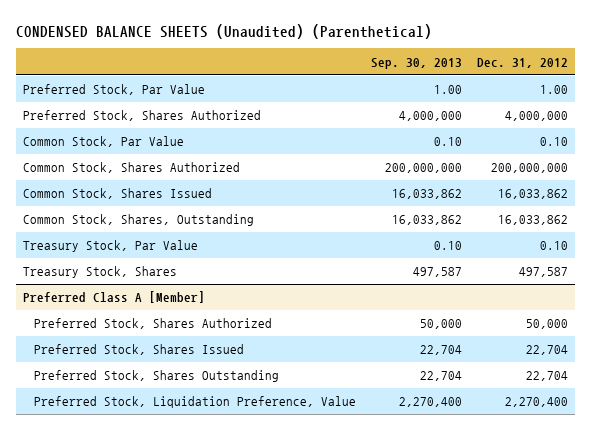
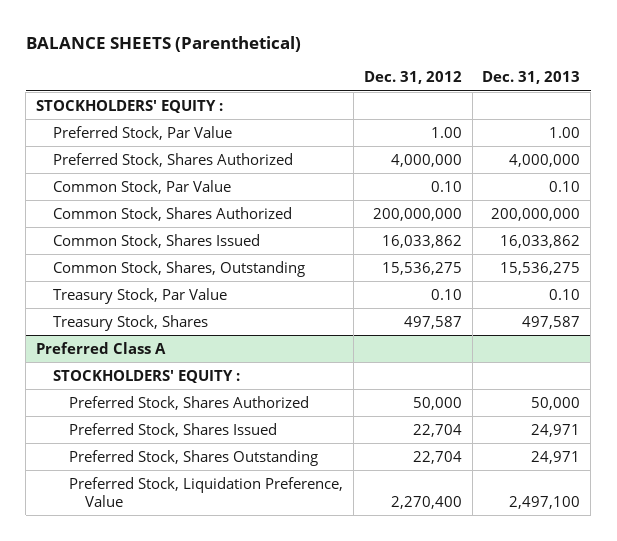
[15,23,432,39] CONDENSED BALANCE SHEETS (Unaudited) (Parenthetical) -> [25,35,301,52] BALANCE SHEETS (Parenthetical)
[370,57,462,69] Sep. 30, 2013 -> none
none -> [482,71,581,85] Dec. 31, 2013
none -> [36,99,224,113] STOCKHOLDERS' EQUITY :
[497,215,568,226] 16,033,862 -> [381,261,462,275] 15,536,275
[23,291,206,304] Preferred Class A [Member] -> [36,341,167,354] Preferred Class A
none -> [52,369,240,383] STOCKHOLDERS' EQUITY :

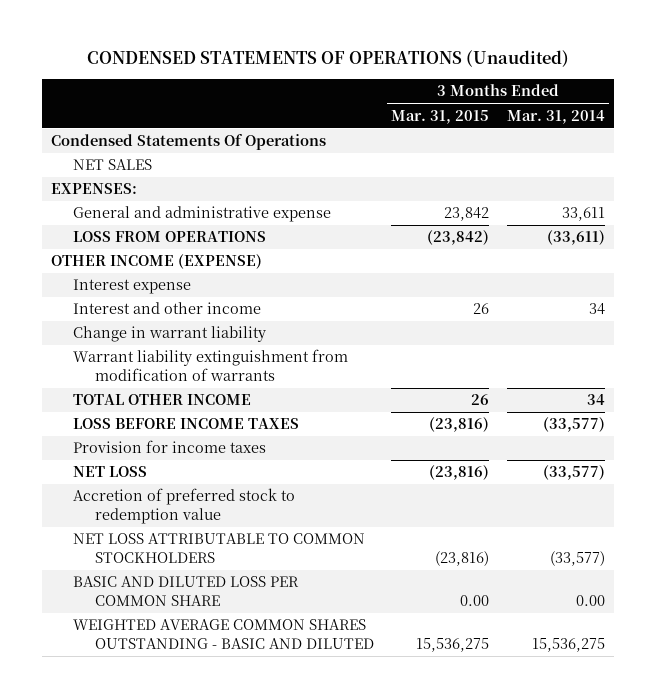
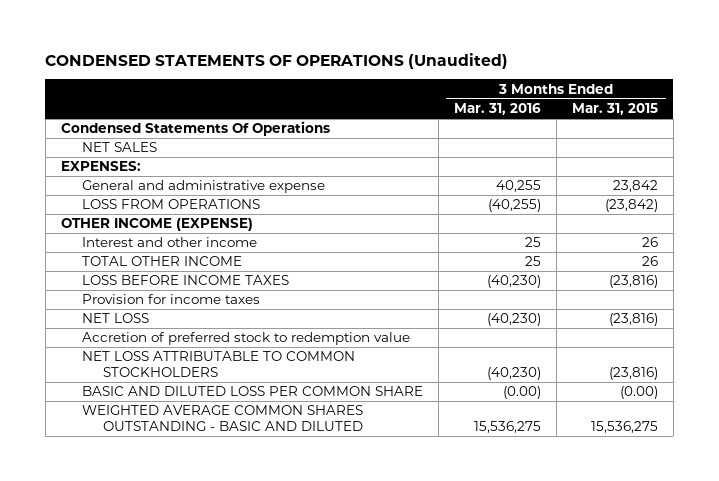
[506,109,605,124] Mar. 31, 2014 -> none
none -> [453,103,541,116] Mar. 31, 2016
[72,279,191,295] Interest expense -> none
[72,326,266,343] Change in warrant liability -> none
[72,349,348,381] Warrant liability extinguishment from modification of warrants -> none
[460,594,490,606] 0.00 -> [619,386,658,400] (0.00)

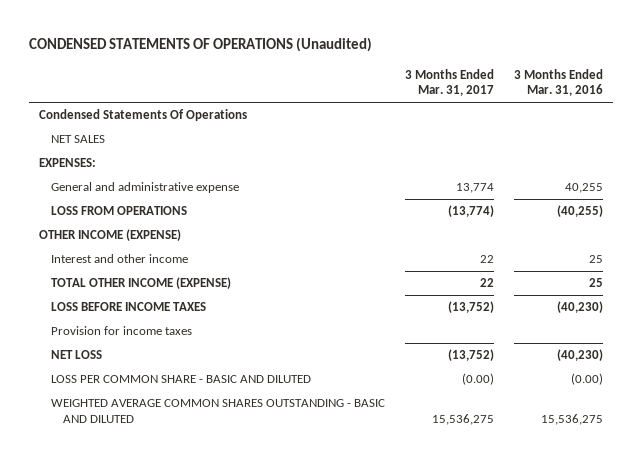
[571,103,658,116] Mar. 31, 2015 -> none
none -> [404,68,494,97] 3 Months Ended Mar. 31, 2017
[81,256,242,267] TOTAL OTHER INCOME -> [50,277,231,290] TOTAL OTHER INCOME (EXPENSE)
[81,332,410,346] Accretion of preferred stock to redemption value -> none
[81,351,355,378] NET LOSS ATTRIBUTABLE TO COMMON STOCKHOLDERS -> none
[81,386,423,397] BASIC AND DILUTED LOSS PER COMMON SHARE -> [50,375,311,384] LOSS PER COMMON SHARE - BASIC AND DILUTED

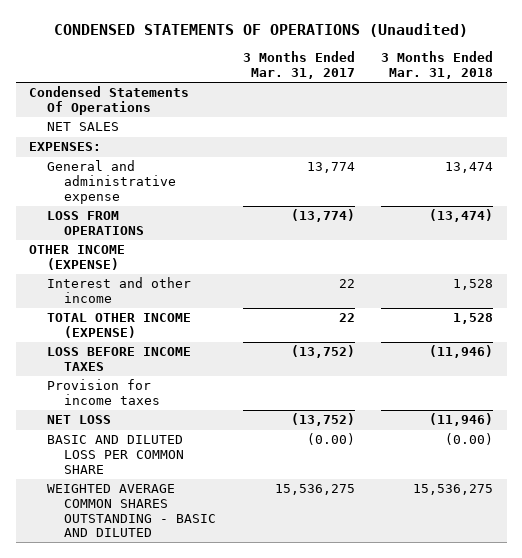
[514,68,604,97] 3 Months Ended Mar. 31, 2016 -> none
none -> [381,51,494,80] 3 Months Ended Mar. 31, 2018
[50,375,311,384] LOSS PER COMMON SHARE - BASIC AND DILUTED -> [46,435,185,474] BASIC AND DILUTED LOSS PER COMMON SHARE

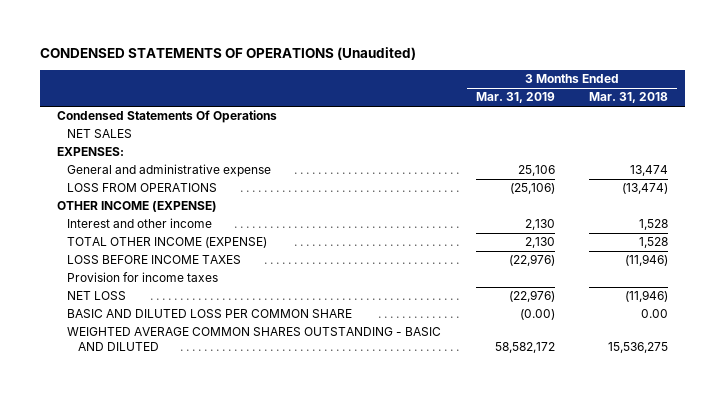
[242,51,355,80] 3 Months Ended Mar. 31, 2017 -> none
none -> [475,92,555,104] Mar. 31, 2019
[445,433,494,446] (0.00) -> [641,309,669,319] 0.00

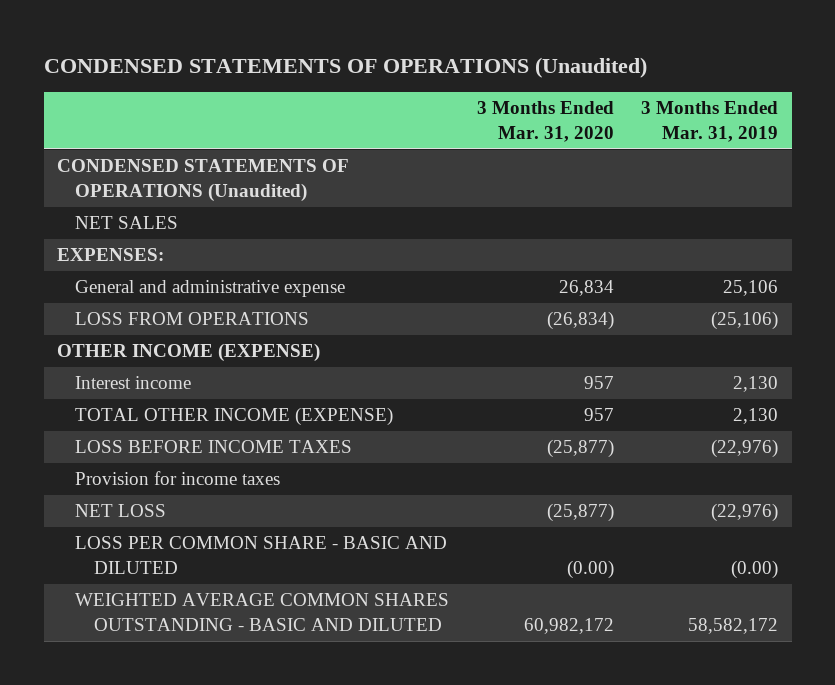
[589,92,669,104] Mar. 31, 2018 -> none
none -> [476,101,614,142] 3 Months Ended Mar. 31, 2020
[56,110,277,124] Condensed Statements Of Operations -> [57,159,350,202] CONDENSED STATEMENTS OF OPERATIONS (Unaudited)
[67,218,213,229] Interest and other income -> [75,376,192,390] Interest income
[67,309,353,319] BASIC AND DILUTED LOSS PER COMMON SHARE -> [75,536,448,574] LOSS PER COMMON SHARE - BASIC AND DILUTED

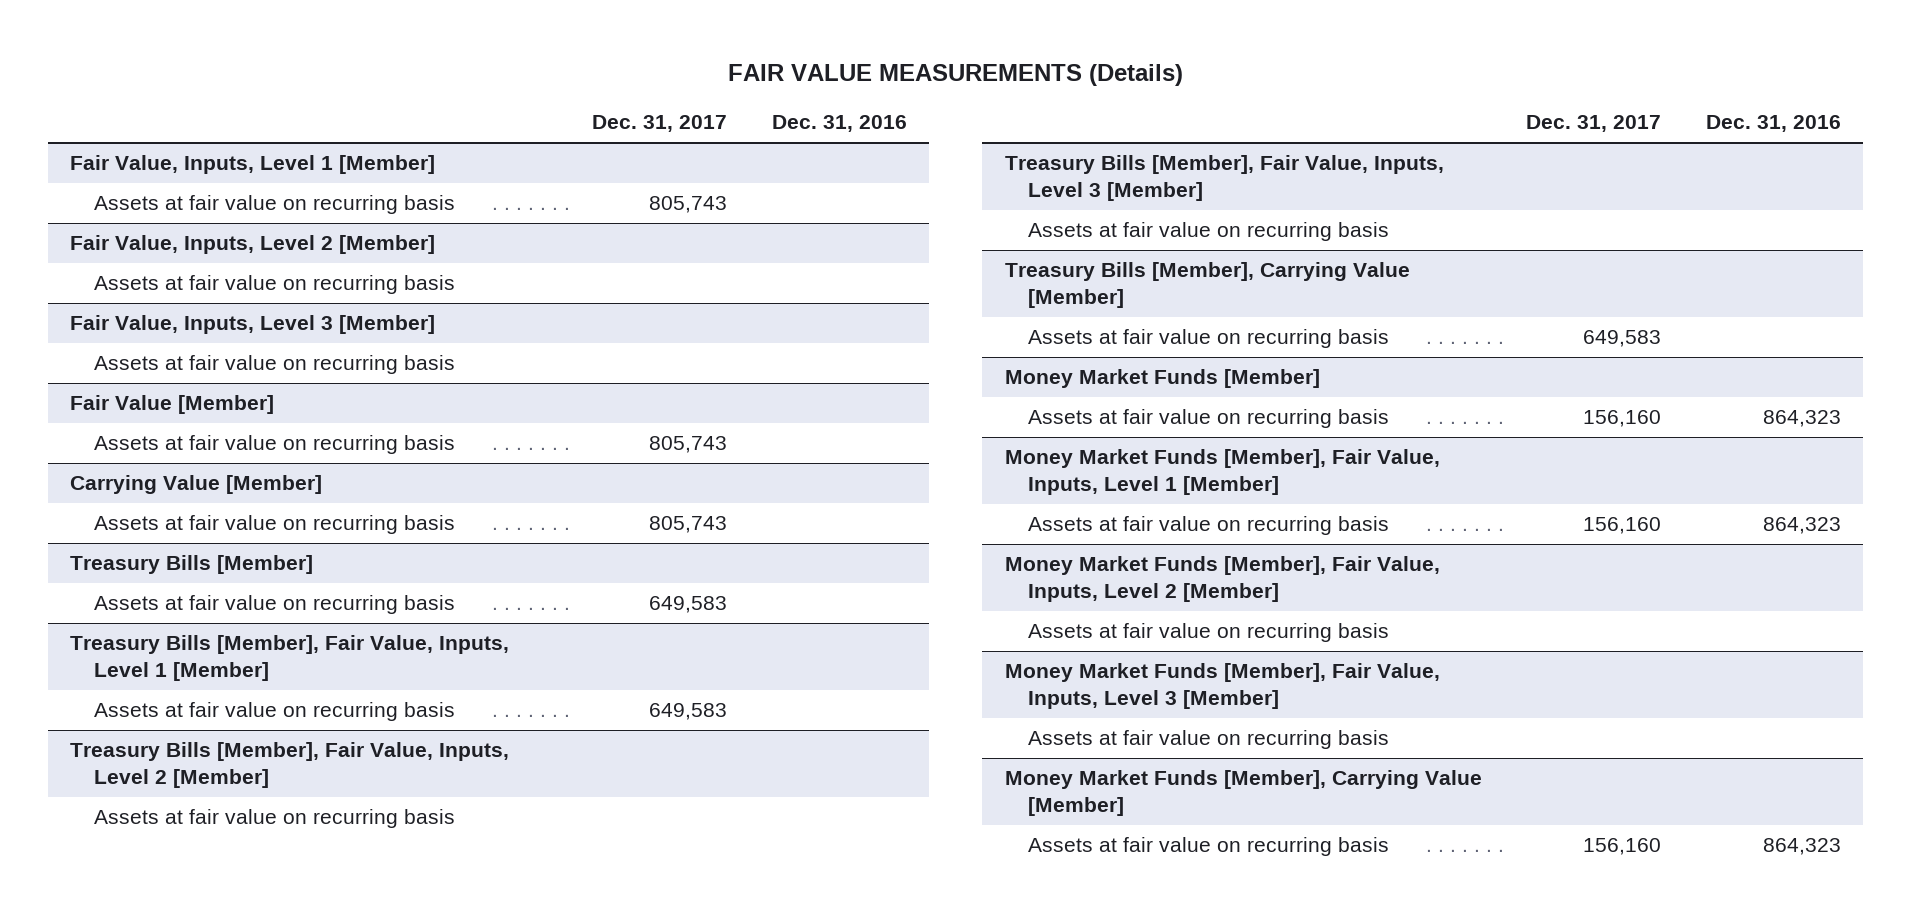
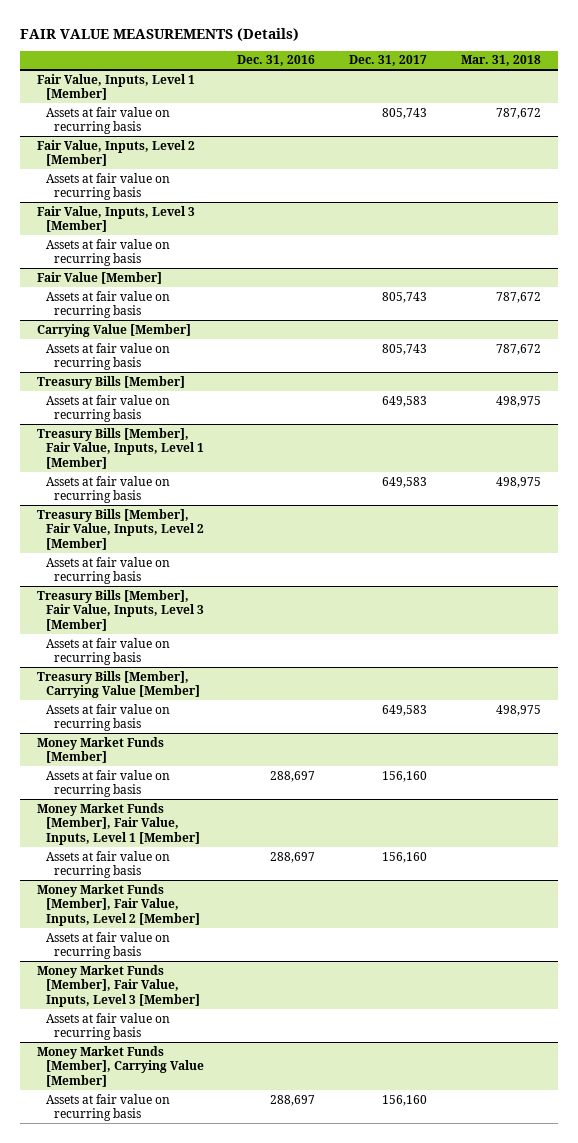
none -> [461,55,542,67] Mar. 31, 2018
[1763,410,1842,428] 864,323 -> [270,770,316,782] 288,697
[1763,517,1842,535] 864,323 -> [270,851,316,863] 288,697
[1763,838,1842,856] 864,323 -> [270,1094,316,1106] 288,697

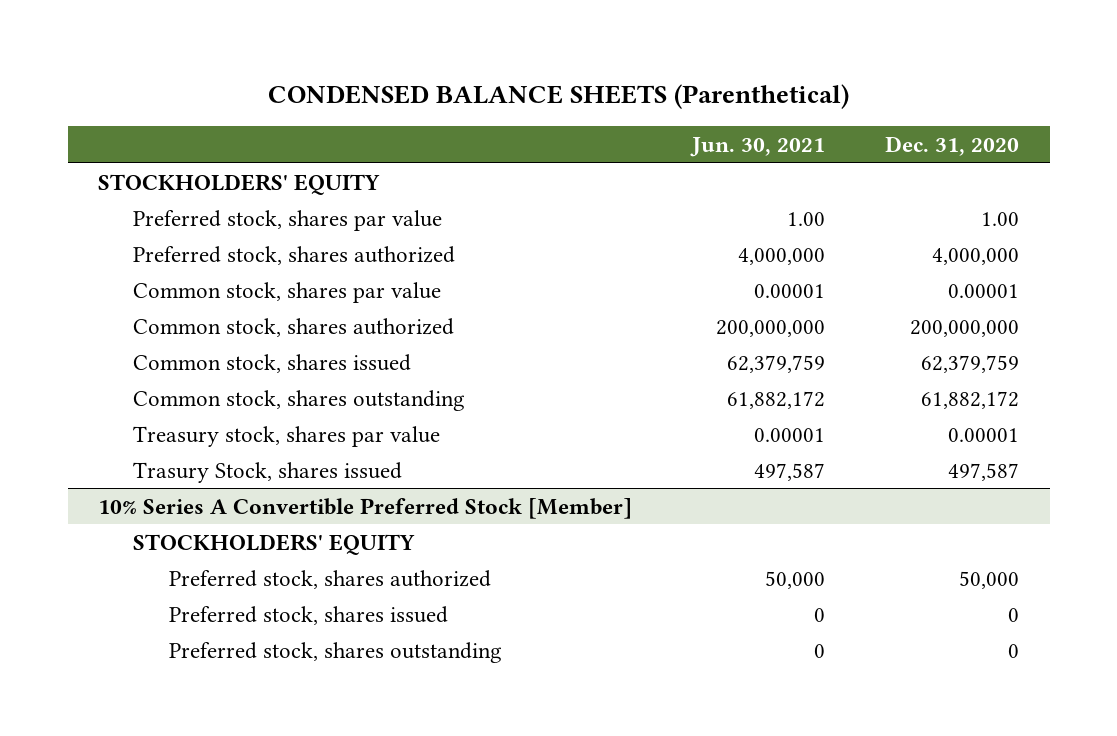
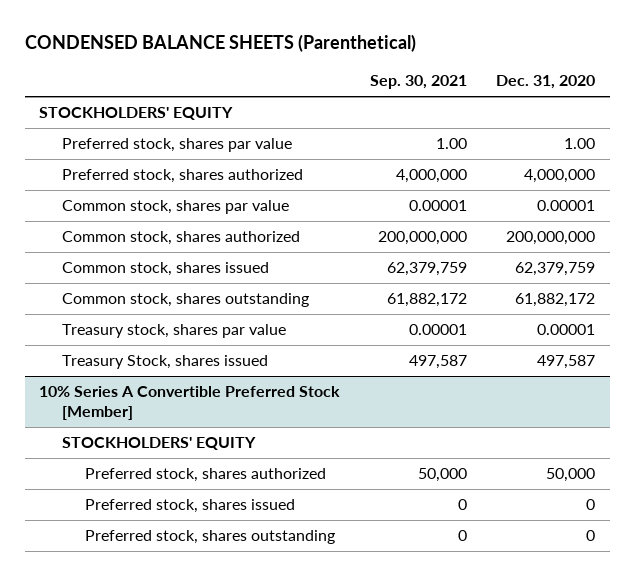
[690,136,826,157] Jun. 30, 2021 -> none
none -> [369,75,467,90] Sep. 30, 2021
[133,461,403,483] Trasury Stock, shares issued -> [62,355,269,370] Treasury Stock, shares issued

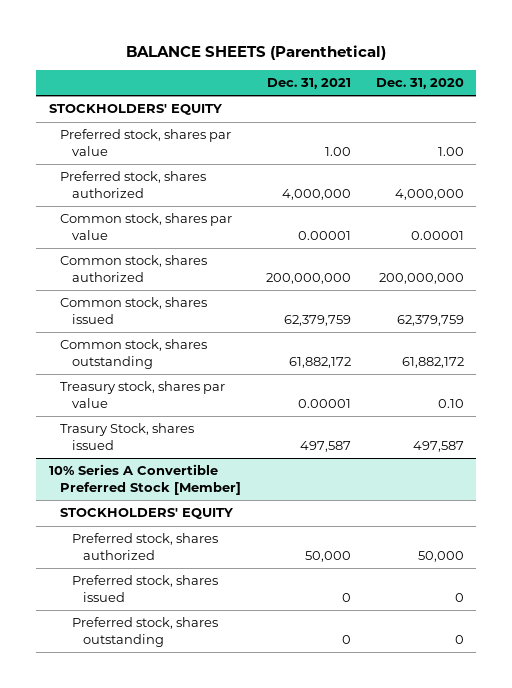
[24,34,416,53] CONDENSED BALANCE SHEETS (Parenthetical) -> [126,44,387,60] BALANCE SHEETS (Parenthetical)
[369,75,467,90] Sep. 30, 2021 -> none
none -> [266,78,351,90] Dec. 31, 2021
[537,324,596,336] 0.00001 -> [437,398,464,408] 0.10
[62,355,269,370] Treasury Stock, shares issued -> [60,423,195,450] Trasury Stock, shares issued

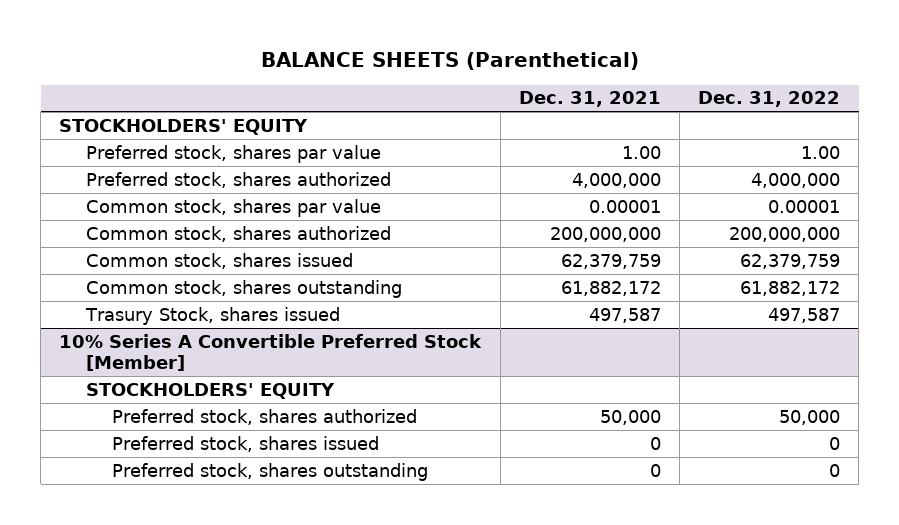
[375,78,464,90] Dec. 31, 2020 -> none
none -> [698,91,841,108] Dec. 31, 2022
[60,381,226,408] Treasury stock, shares par value -> none

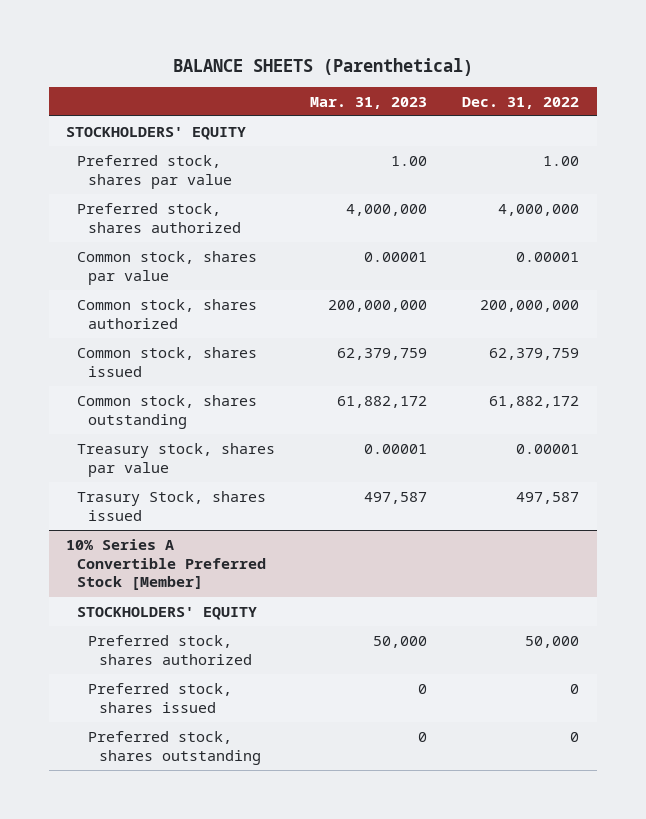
[518,91,661,108] Dec. 31, 2021 -> none
none -> [310,96,428,109] Mar. 31, 2023
none -> [77,442,276,477] Treasury stock, shares par value

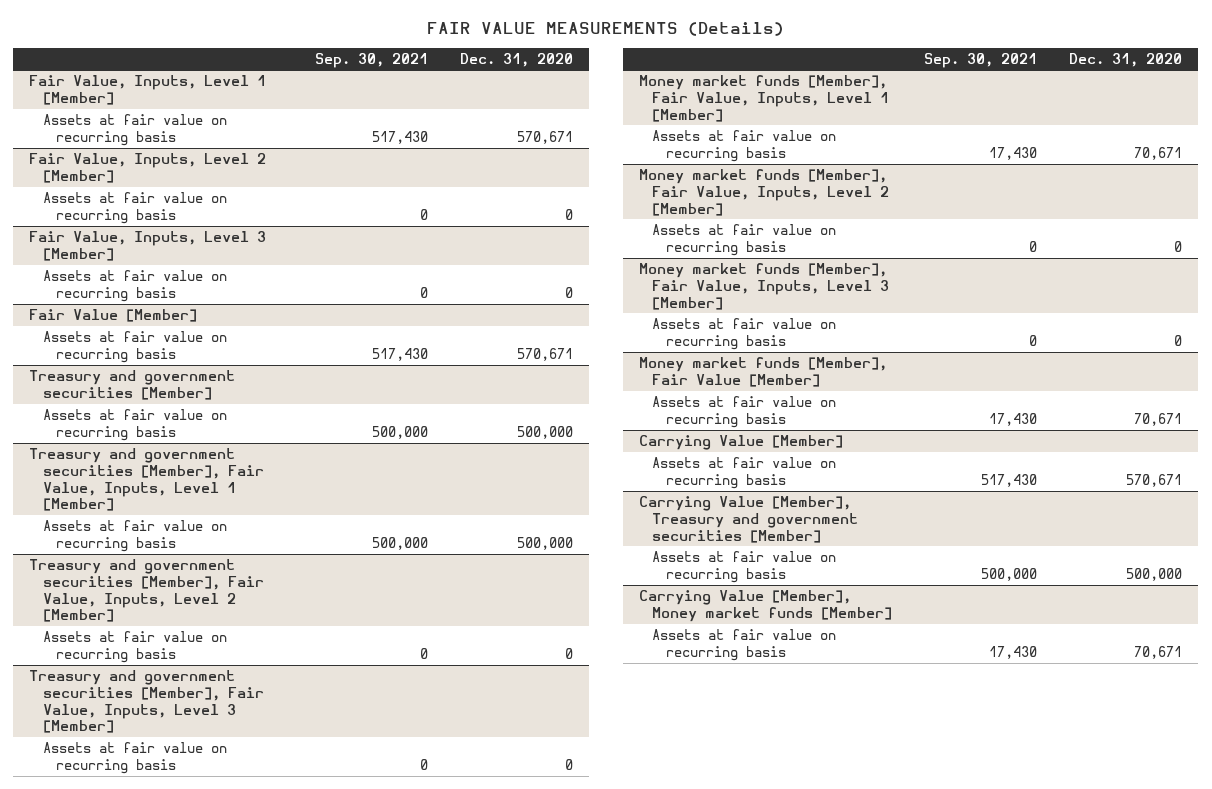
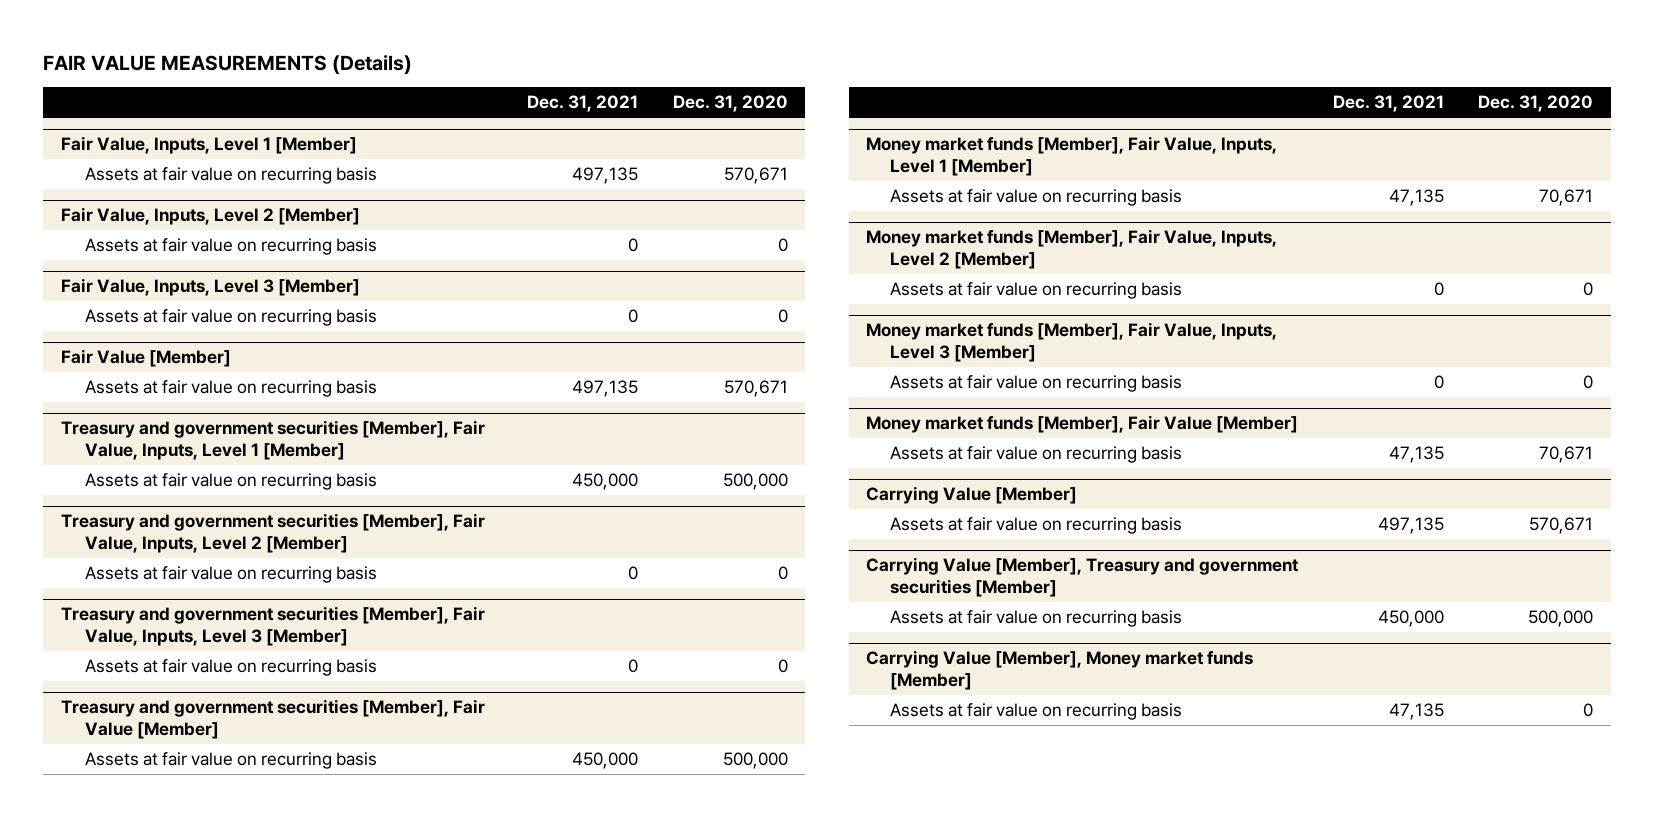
[315,52,429,68] Sep. 30, 2021 -> none
none -> [527,95,639,113] Dec. 31, 2021
[29,369,236,400] Treasury and government securities [Member] -> none
[42,408,227,441] Assets at fair value on recurring basis -> none
none -> [60,699,485,740] Treasury and government securities [Member], Fair Value [Member]
none -> [84,752,377,770] Assets at fair value on recurring basis
[1134,645,1183,659] 70,671 -> [1583,703,1594,718] 0

